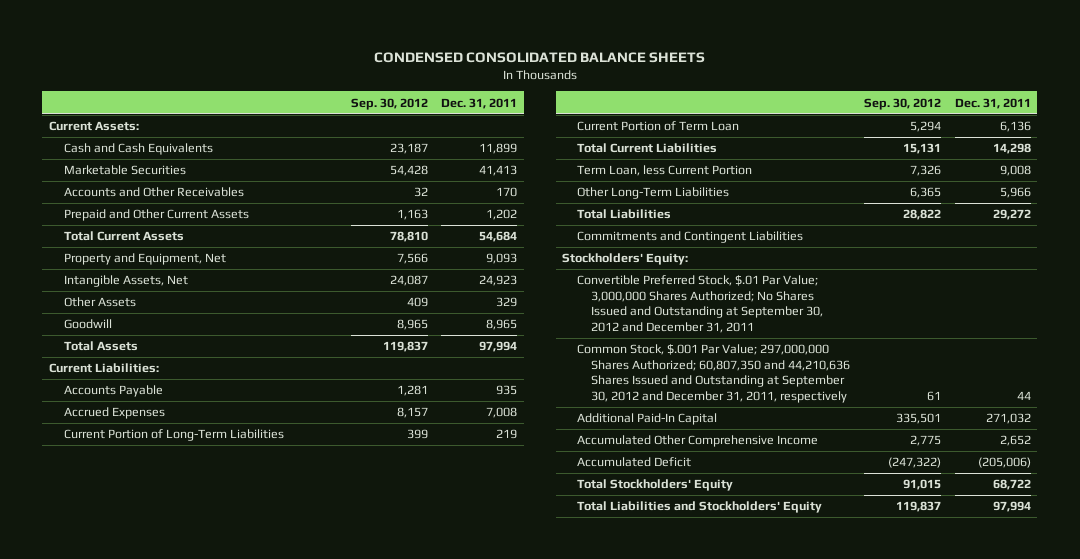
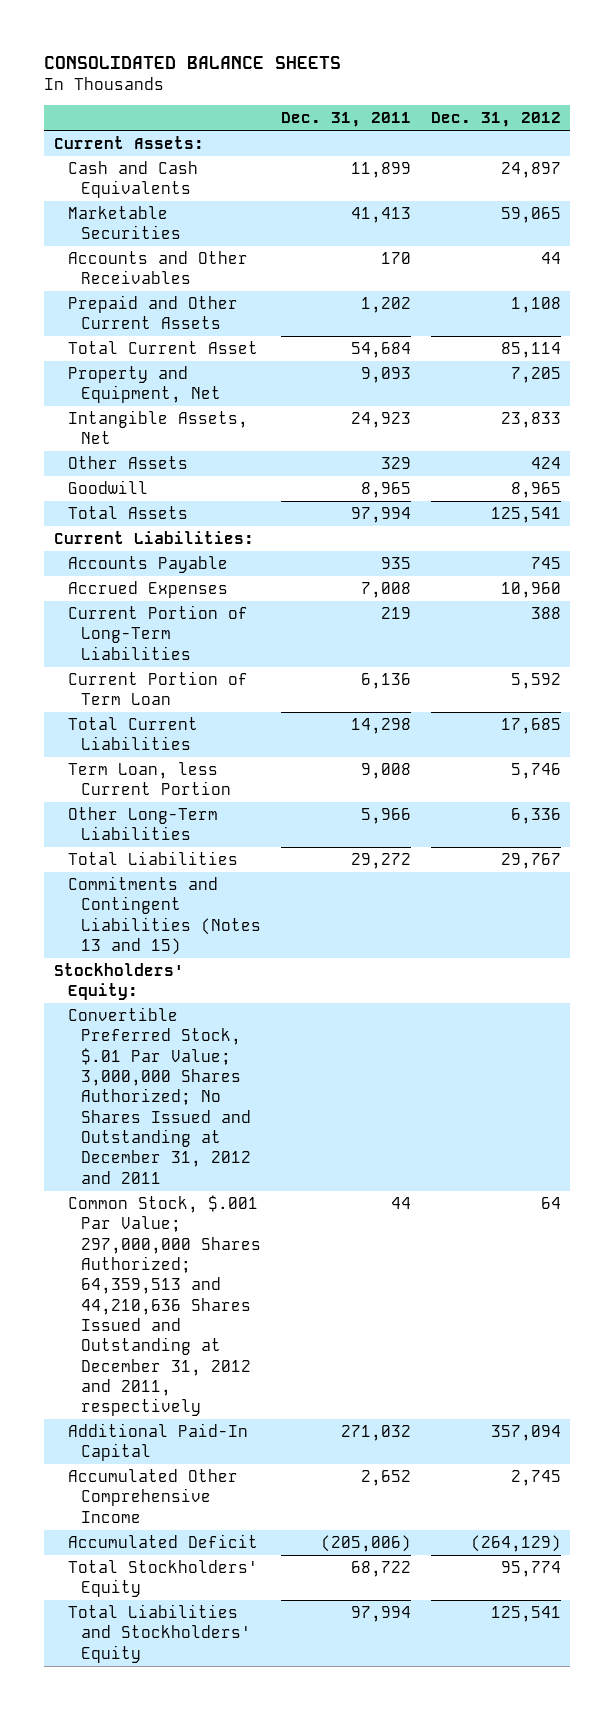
[373,51,705,63] CONDENSED CONSOLIDATED BALANCE SHEETS -> [44,55,342,69] CONSOLIDATED BALANCE SHEETS
[350,97,428,110] Sep. 30, 2012 -> none
none -> [430,112,561,128] Dec. 31, 2012
[63,231,184,242] Total Current Assets -> [67,340,258,354] Total Current Asset
[576,231,803,244] Commitments and Contingent Liabilities -> [67,875,262,955] Commitments and Contingent Liabilities (Notes 13 and 15)
[576,275,824,333] Convertible Preferred Stock, $.01 Par Value; 3,000,000 Shares Authorized; No Shares Issued and Outstanding at September 30, 2012 and December 31, 2011 -> [67,1006,252,1184] Convertible Preferred Stock, $.01 Par Value; 3,000,000 Shares Authorized; No Shares Issued and Outstanding at December 31, 2012 and 2011
[576,344,851,403] Common Stock, $.001 Par Value; 297,000,000 Shares Authorized; 60,807,350 and 44,210,636 Shares Issued and Outstanding at September 30, 2012 and December 31, 2011, respectively -> [67,1194,262,1417] Common Stock, $.001 Par Value; 297,000,000 Shares Authorized; 64,359,513 and 44,210,636 Shares Issued and Outstanding at December 31, 2012 and 2011, respectively

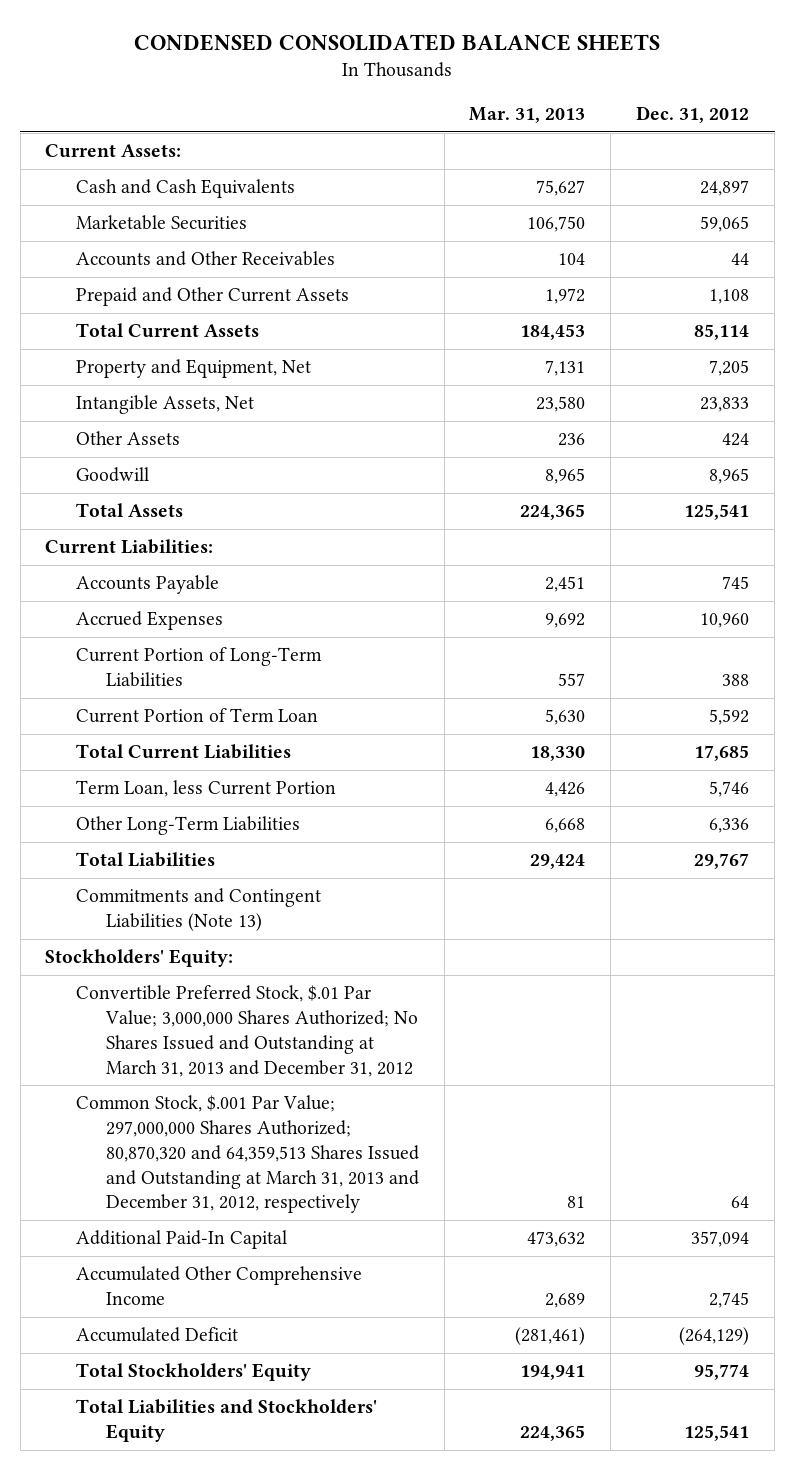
[44,55,342,69] CONSOLIDATED BALANCE SHEETS -> [134,34,661,52] CONDENSED CONSOLIDATED BALANCE SHEETS
[280,112,411,128] Dec. 31, 2011 -> none
none -> [469,107,586,124] Mar. 31, 2013
[67,340,258,354] Total Current Asset -> [75,323,259,339] Total Current Assets
[67,875,262,955] Commitments and Contingent Liabilities (Notes 13 and 15) -> [75,888,321,932] Commitments and Contingent Liabilities (Note 13)
[67,1006,252,1184] Convertible Preferred Stock, $.01 Par Value; 3,000,000 Shares Authorized; No Shares Issued and Outstanding at December 31, 2012 and 2011 -> [75,985,418,1077] Convertible Preferred Stock, $.01 Par Value; 3,000,000 Shares Authorized; No Shares Issued and Outstanding at March 31, 2013 and December 31, 2012
[67,1194,262,1417] Common Stock, $.001 Par Value; 297,000,000 Shares Authorized; 64,359,513 and 44,210,636 Shares Issued and Outstanding at December 31, 2012 and 2011, respectively -> [75,1095,419,1214] Common Stock, $.001 Par Value; 297,000,000 Shares Authorized; 80,870,320 and 64,359,513 Shares Issued and Outstanding at March 31, 2013 and December 31, 2012, respectively

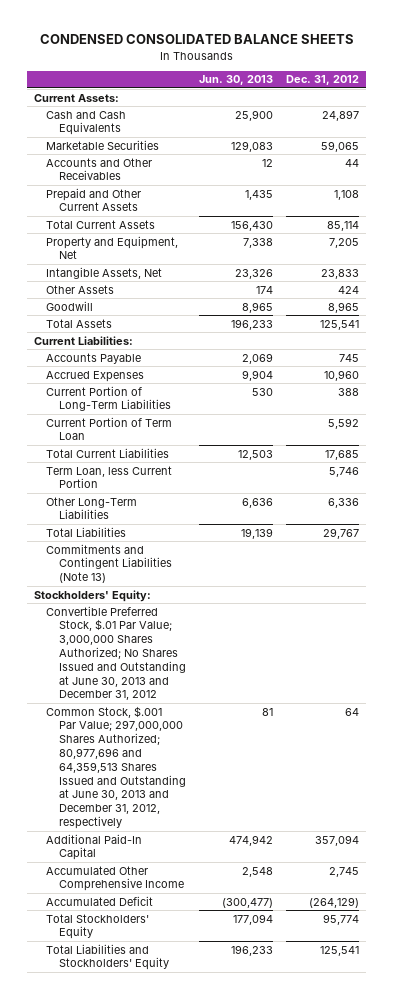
[469,107,586,124] Mar. 31, 2013 -> none
none -> [199,75,274,86] Jun. 30, 2013
[75,985,418,1077] Convertible Preferred Stock, $.01 Par Value; 3,000,000 Shares Authorized; No Shares Issued and Outstanding at March 31, 2013 and December 31, 2012 -> [46,605,186,701] Convertible Preferred Stock, $.01 Par Value; 3,000,000 Shares Authorized; No Shares Issued and Outstanding at June 30, 2013 and December 31, 2012
[75,1095,419,1214] Common Stock, $.001 Par Value; 297,000,000 Shares Authorized; 80,870,320 and 64,359,513 Shares Issued and Outstanding at March 31, 2013 and December 31, 2012, respectively -> [46,705,186,830] Common Stock, $.001 Par Value; 297,000,000 Shares Authorized; 80,977,696 and 64,359,513 Shares Issued and Outstanding at June 30, 2013 and December 31, 2012, respectively

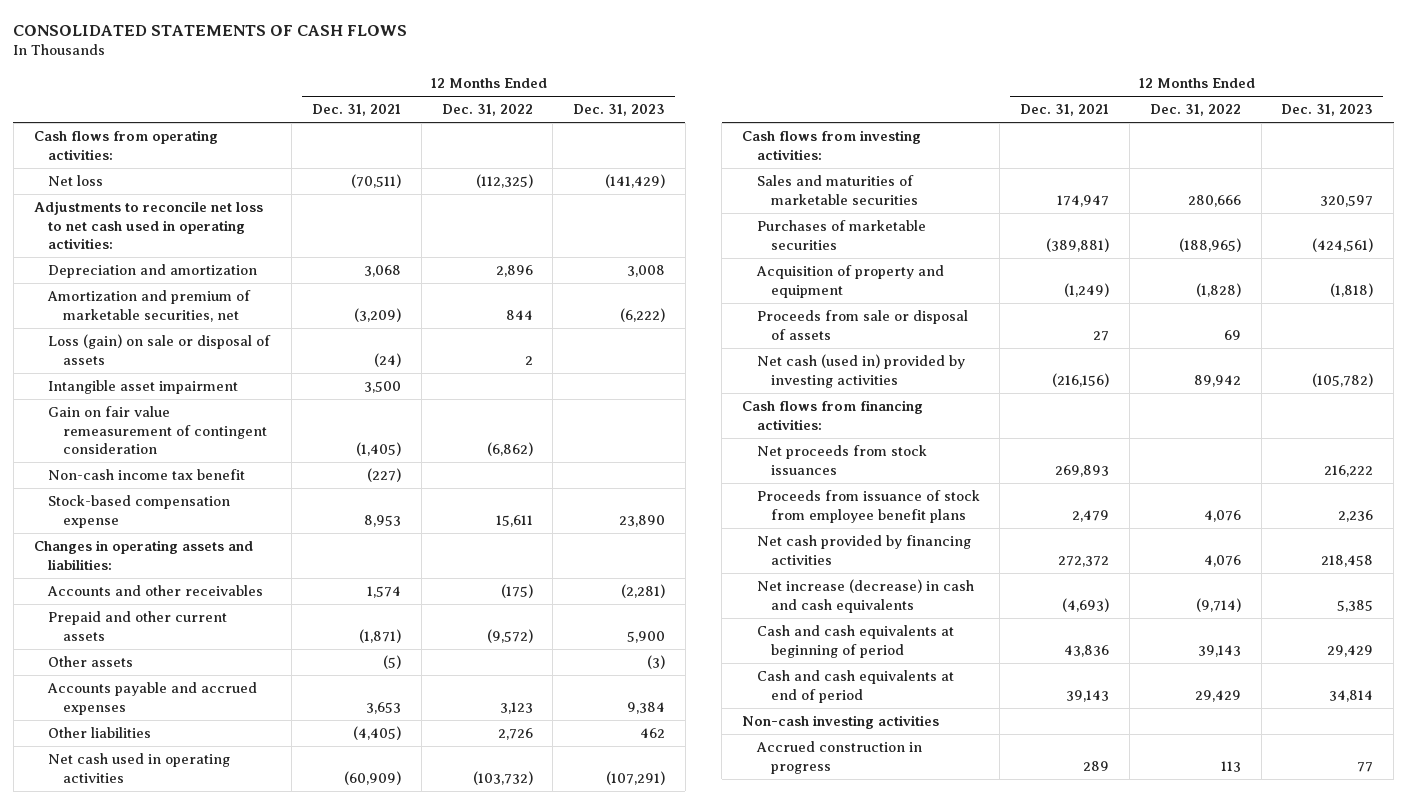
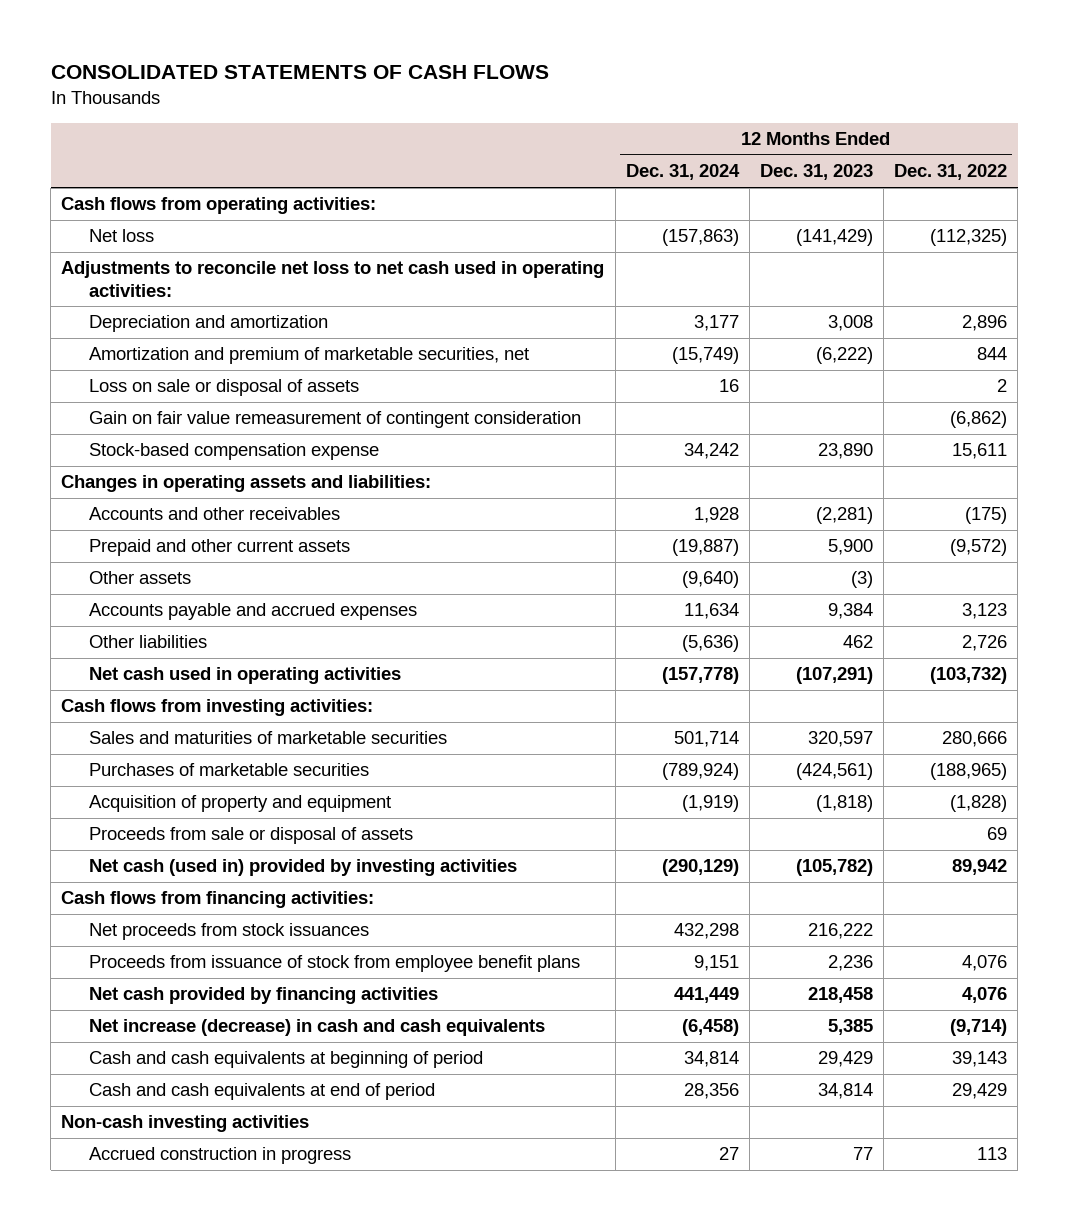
[311,104,401,117] Dec. 31, 2021 -> none
none -> [625,164,740,181] Dec. 31, 2024
[48,380,239,395] Intangible asset impairment -> none
[48,334,272,365] Loss (gain) on sale or disposal of assets -> [89,379,360,397] Loss on sale or disposal of assets
[48,469,246,481] Non-cash income tax benefit -> none

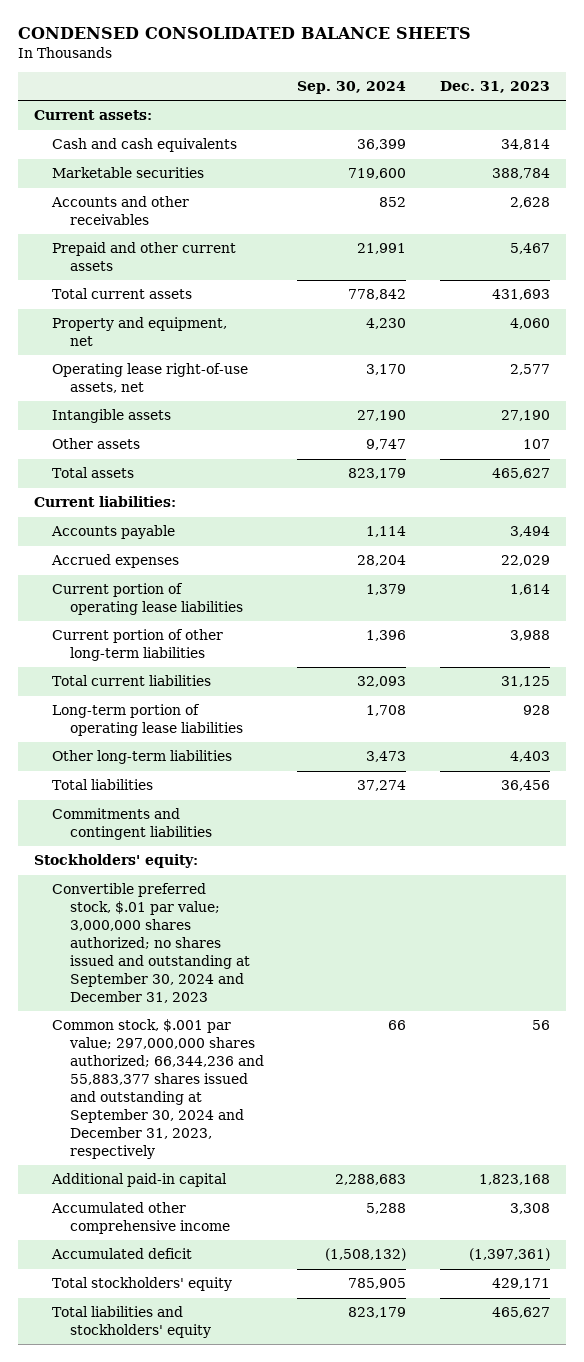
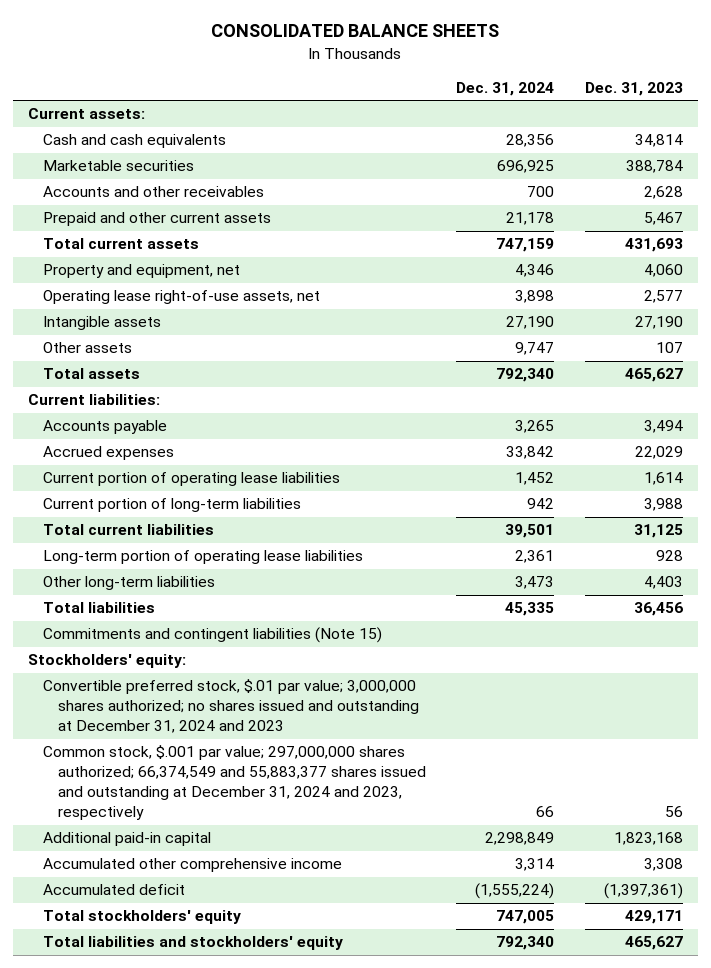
[17,27,471,40] CONDENSED CONSOLIDATED BALANCE SHEETS -> [211,24,500,38] CONSOLIDATED BALANCE SHEETS
[297,80,407,94] Sep. 30, 2024 -> none
none -> [456,81,555,96] Dec. 31, 2024
[52,629,224,662] Current portion of other long-term liabilities -> [43,498,302,513] Current portion of long-term liabilities
[52,808,213,841] Commitments and contingent liabilities -> [43,627,383,644] Commitments and contingent liabilities (Note 15)
[52,883,251,1003] Convertible preferred stock, $.01 par value; 3,000,000 shares authorized; no shares issued and outstanding at September 30, 2024 and December 31, 2023 -> [43,679,420,734] Convertible preferred stock, $.01 par value; 3,000,000 shares authorized; no shares issued and outstanding at December 31, 2024 and 2023
[52,1019,265,1159] Common stock, $.001 par value; 297,000,000 shares authorized; 66,344,236 and 55,883,377 shares issued and outstanding at September 30, 2024 and December 31, 2023, respectively -> [43,745,427,821] Common stock, $.001 par value; 297,000,000 shares authorized; 66,374,549 and 55,883,377 shares issued and outstanding at December 31, 2024 and 2023, respectively

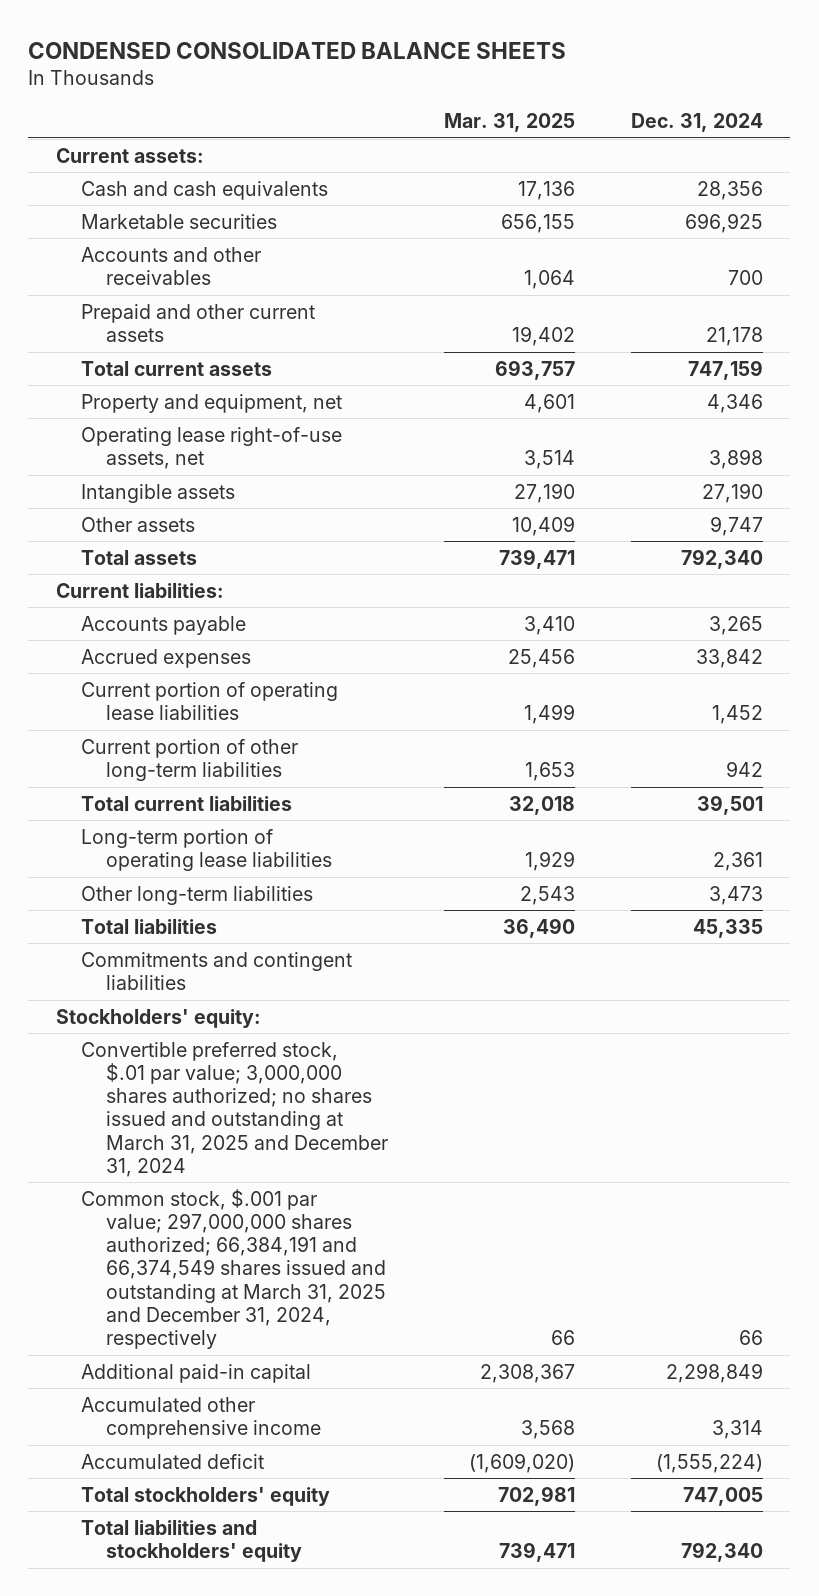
[211,24,500,38] CONSOLIDATED BALANCE SHEETS -> [28,41,567,59] CONDENSED CONSOLIDATED BALANCE SHEETS
[584,81,683,96] Dec. 31, 2023 -> none
none -> [444,113,576,133] Mar. 31, 2025
[43,498,302,513] Current portion of long-term liabilities -> [81,738,299,781] Current portion of other long-term liabilities
[43,627,383,644] Commitments and contingent liabilities (Note 15) -> [81,951,353,990] Commitments and contingent liabilities
[43,679,420,734] Convertible preferred stock, $.01 par value; 3,000,000 shares authorized; no shares issued and outstanding at December 31, 2024 and 2023 -> [81,1041,389,1177] Convertible preferred stock, $.01 par value; 3,000,000 shares authorized; no shares issued and outstanding at March 31, 2025 and December 31, 2024
[43,745,427,821] Common stock, $.001 par value; 297,000,000 shares authorized; 66,374,549 and 55,883,377 shares issued and outstanding at December 31, 2024 and 2023, respectively -> [81,1188,387,1350] Common stock, $.001 par value; 297,000,000 shares authorized; 66,384,191 and 66,374,549 shares issued and outstanding at March 31, 2025 and December 31, 2024, respectively

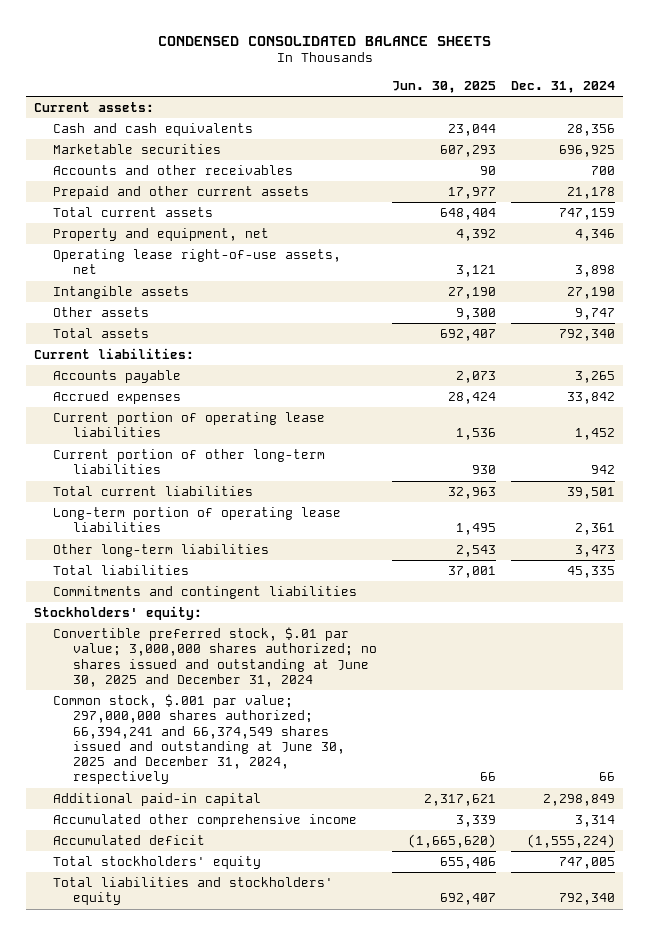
[444,113,576,133] Mar. 31, 2025 -> none
none -> [392,80,497,93] Jun. 30, 2025
[81,1041,389,1177] Convertible preferred stock, $.01 par value; 3,000,000 shares authorized; no shares issued and outstanding at March 31, 2025 and December 31, 2024 -> [53,627,377,687] Convertible preferred stock, $.01 par value; 3,000,000 shares authorized; no shares issued and outstanding at June 30, 2025 and December 31, 2024
[81,1188,387,1350] Common stock, $.001 par value; 297,000,000 shares authorized; 66,384,191 and 66,374,549 shares issued and outstanding at March 31, 2025 and December 31, 2024, respectively -> [53,694,345,785] Common stock, $.001 par value; 297,000,000 shares authorized; 66,394,241 and 66,374,549 shares issued and outstanding at June 30, 2025 and December 31, 2024, respectively

